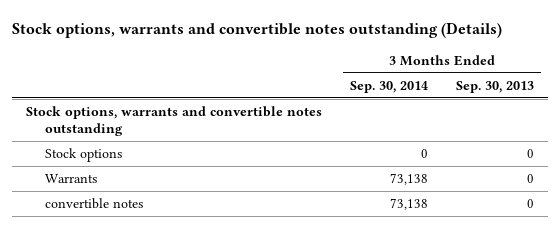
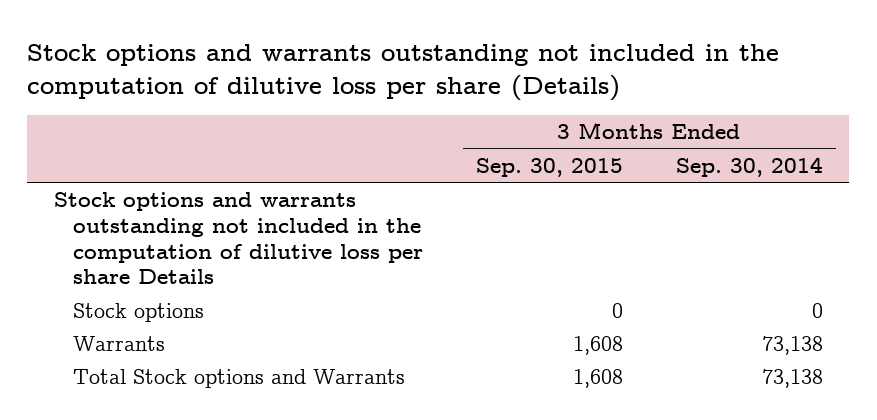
[12,22,503,39] Stock options, warrants and convertible notes outstanding (Details) -> [27,43,780,102] Stock options and warrants outstanding not included in the computation of dilutive loss per share (Details)
[455,80,534,93] Sep. 30, 2013 -> none
none -> [475,157,623,177] Sep. 30, 2015
[26,105,323,137] Stock options, warrants and convertible notes outstanding -> none
none -> [53,192,423,285] Stock options and warrants outstanding not included in the computation of dilutive loss per share Details
[44,197,143,209] convertible notes -> [72,369,405,389] Total Stock options and Warrants

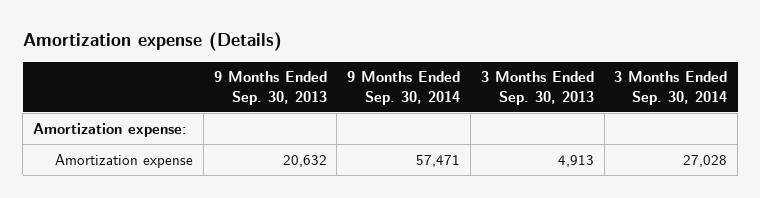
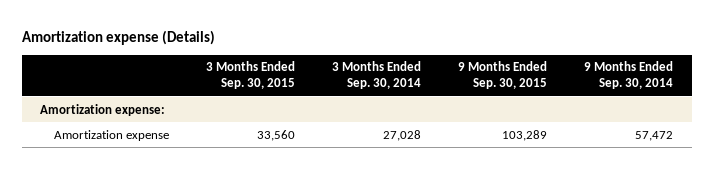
[213,71,327,105] 9 Months Ended Sep. 30, 2013 -> none
[480,71,594,105] 3 Months Ended Sep. 30, 2013 -> none
none -> [205,61,295,90] 3 Months Ended Sep. 30, 2015
none -> [457,61,547,90] 9 Months Ended Sep. 30, 2015
[416,154,461,167] 57,471 -> [635,130,674,141] 57,472

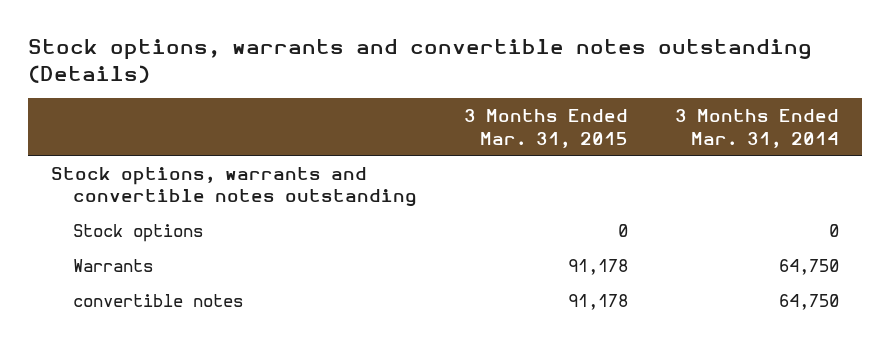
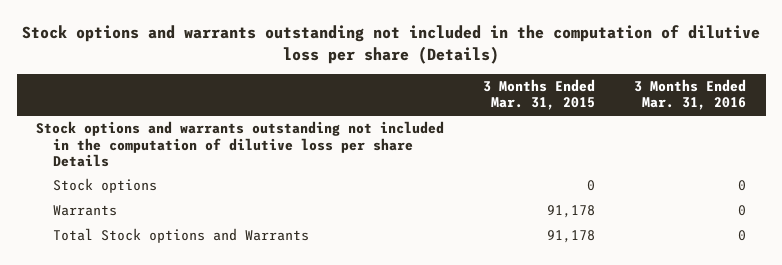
[27,39,812,84] Stock options, warrants and convertible notes outstanding (Details) -> [22,25,761,64] Stock options and warrants outstanding not included in the computation of dilutive loss per share (Details)
[674,109,839,148] 3 Months Ended Mar. 31, 2014 -> none
none -> [634,79,747,111] 3 Months Ended Mar. 31, 2016
[51,167,417,208] Stock options, warrants and convertible notes outstanding -> none
none -> [36,121,445,167] Stock options and warrants outstanding not included in the computation of dilutive loss per share Details
[72,294,243,308] convertible notes -> [52,228,309,244] Total Stock options and Warrants

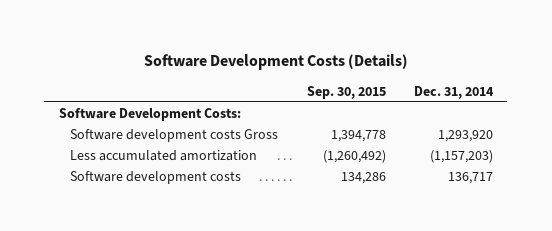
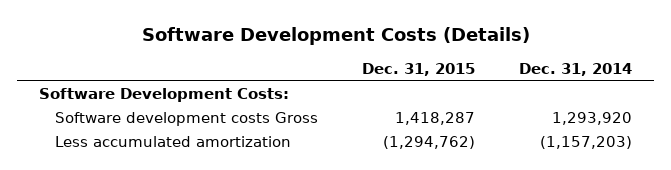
[306,85,386,99] Sep. 30, 2015 -> none
none -> [362,62,476,76] Dec. 31, 2015
[70,171,242,185] Software development costs -> none

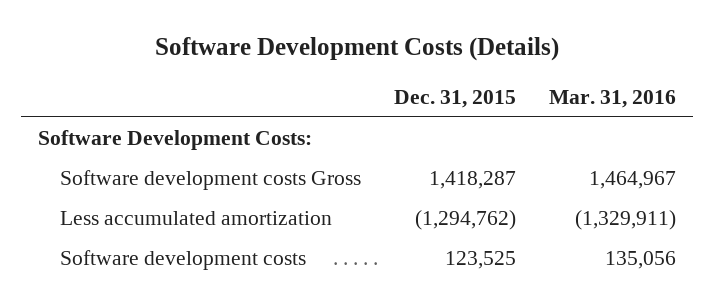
[519,62,633,76] Dec. 31, 2014 -> none
none -> [549,89,677,108] Mar. 31, 2016
none -> [59,250,306,271] Software development costs

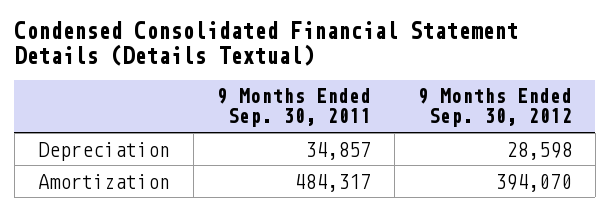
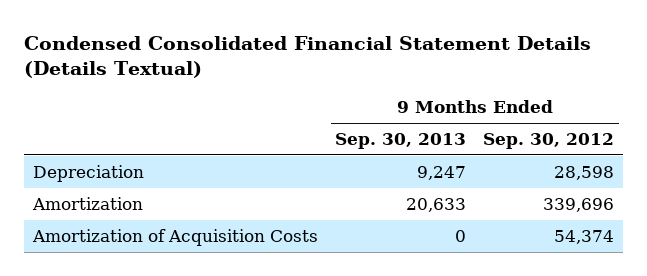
[216,88,371,128] 9 Months Ended Sep. 30, 2011 -> none
none -> [335,133,467,150] Sep. 30, 2013
[494,173,572,192] 394,070 -> [543,197,615,212] 339,696
none -> [32,228,319,246] Amortization of Acquisition Costs

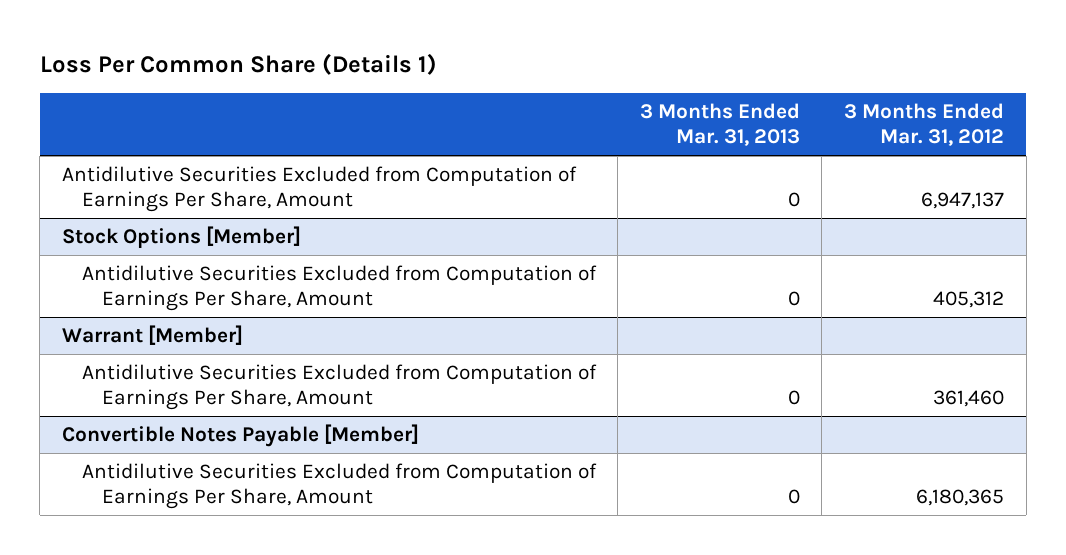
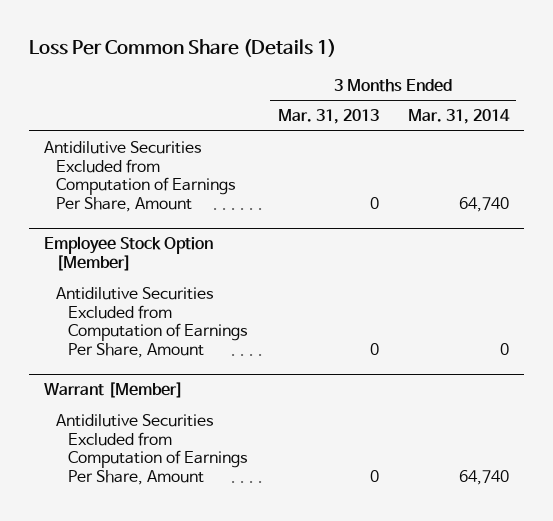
[844,102,1005,147] 3 Months Ended Mar. 31, 2012 -> none
none -> [408,109,511,125] Mar. 31, 2014
[61,226,301,249] Stock Options [Member] -> [43,236,213,271] Employee Stock Option [Member]
[61,424,419,448] Convertible Notes Payable [Member] -> none
[81,463,597,510] Antidilutive Securities Excluded from Computation of Earnings Per Share, Amount -> none

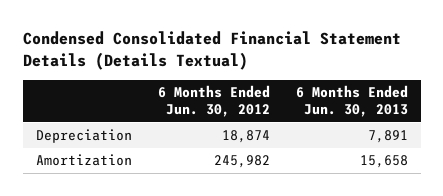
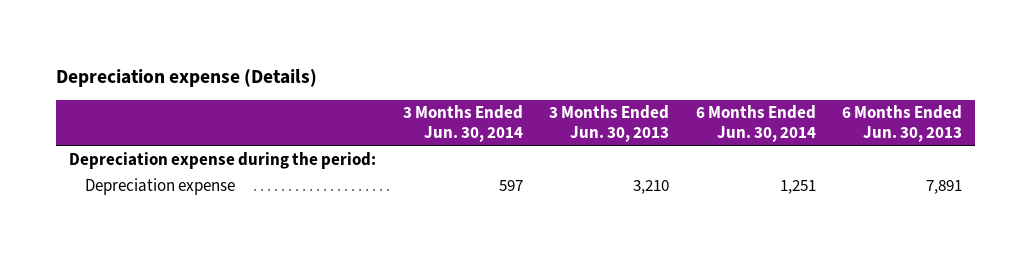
[22,31,401,70] Condensed Consolidated Financial Statement Details (Details Textual) -> [56,68,318,87] Depreciation expense (Details)
[157,85,270,118] 6 Months Ended Jun. 30, 2012 -> none
none -> [402,105,523,142] 3 Months Ended Jun. 30, 2014
none -> [549,105,670,142] 3 Months Ended Jun. 30, 2013
none -> [695,105,816,142] 6 Months Ended Jun. 30, 2014
[35,154,132,167] Amortization -> none
none -> [69,151,377,169] Depreciation expense during the period:
[35,129,132,144] Depreciation -> [84,177,235,195] Depreciation expense

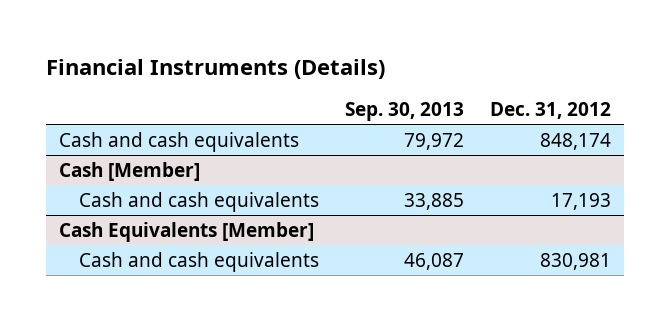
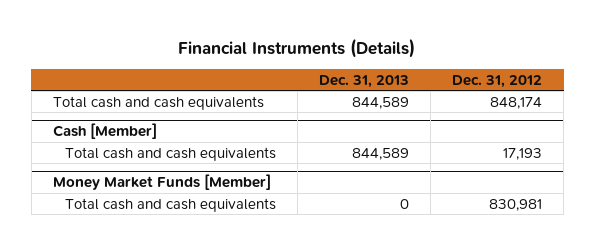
[345,102,465,122] Sep. 30, 2013 -> none
none -> [319,74,410,88] Dec. 31, 2013
[58,131,299,152] Cash and cash equivalents -> [52,95,264,110] Total cash and cash equivalents
[58,221,314,242] Cash Equivalents [Member] -> none
[79,191,320,212] Cash and cash equivalents -> [64,146,276,161] Total cash and cash equivalents
none -> [52,174,271,191] Money Market Funds [Member]
[79,251,320,272] Cash and cash equivalents -> [64,197,276,212] Total cash and cash equivalents

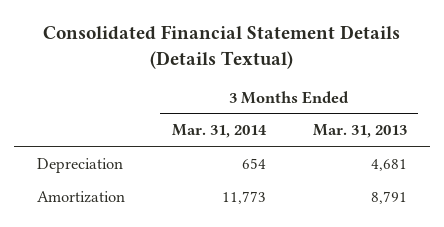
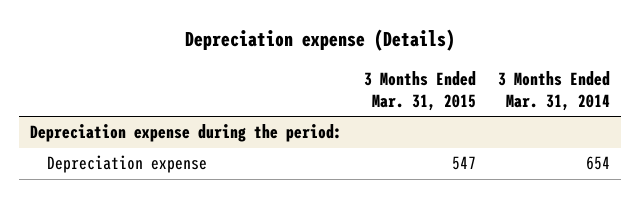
[42,25,400,69] Consolidated Financial Statement Details (Details Textual) -> [185,29,456,52] Depreciation expense (Details)
[312,124,407,139] Mar. 31, 2013 -> none
none -> [364,70,477,111] 3 Months Ended Mar. 31, 2015
[37,190,126,203] Amortization -> none
none -> [30,124,343,143] Depreciation expense during the period:
[37,157,124,173] Depreciation -> [47,155,208,174] Depreciation expense

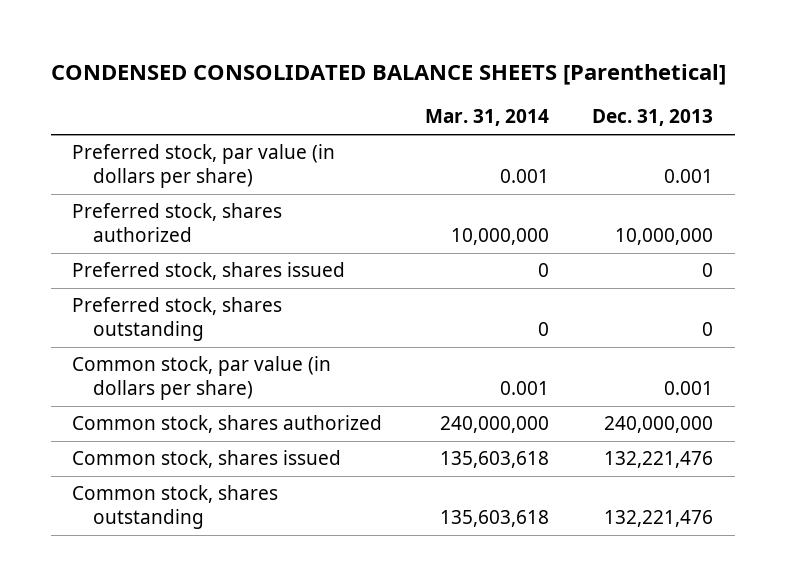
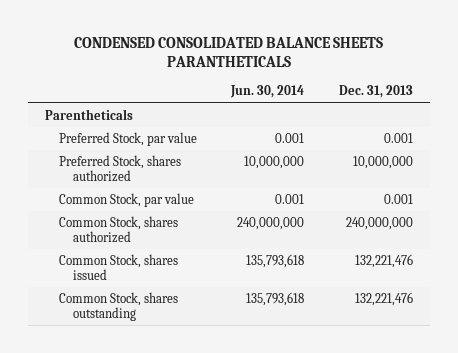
[50,63,726,85] CONDENSED CONSOLIDATED BALANCE SHEETS [Parenthetical] -> [74,36,384,67] CONDENSED CONSOLIDATED BALANCE SHEETS PARANTHETICALS
[425,109,550,127] Mar. 31, 2014 -> none
none -> [230,85,305,99] Jun. 30, 2014
[72,262,346,281] Preferred stock, shares issued -> none
[72,297,283,342] Preferred stock, shares outstanding -> none
none -> [45,108,134,120] Parentheticals
[72,144,336,189] Preferred stock, par value (in dollars per share) -> [59,131,198,146] Preferred Stock, par value
[72,203,283,243] Preferred stock, shares authorized -> [59,154,182,183] Preferred Stock, shares authorized
[72,356,332,401] Common stock, par value (in dollars per share) -> [59,192,195,207] Common Stock, par value
[72,415,383,434] Common stock, shares authorized -> [59,215,179,244] Common Stock, shares authorized
[72,450,342,469] Common stock, shares issued -> [59,253,179,281] Common Stock, shares issued
[72,485,279,530] Common stock, shares outstanding -> [59,291,179,322] Common Stock, shares outstanding

